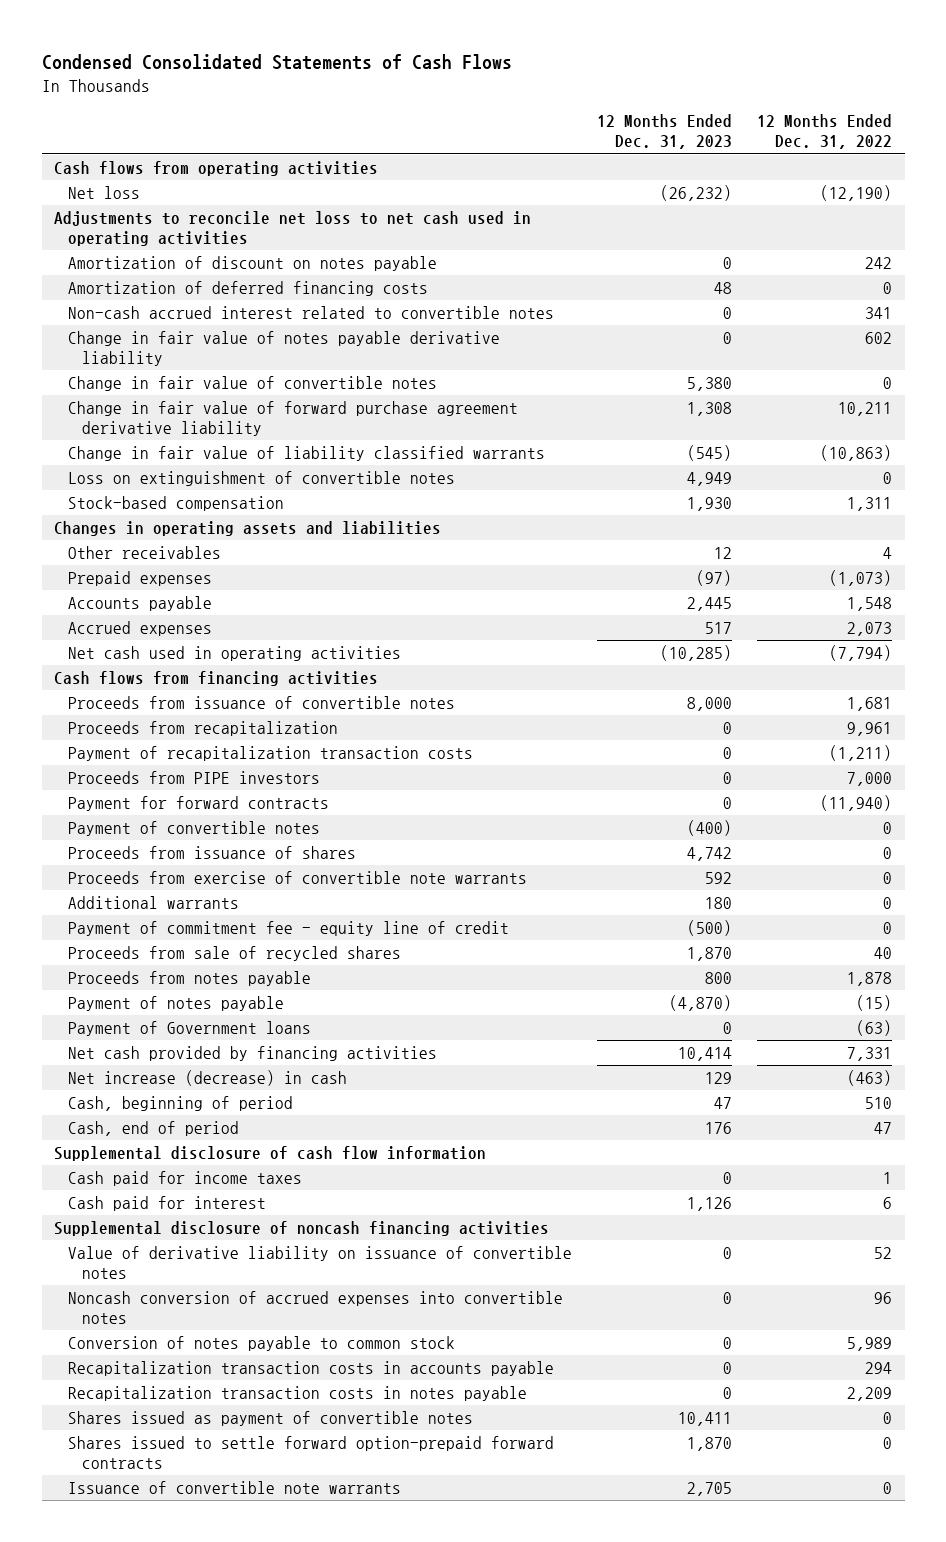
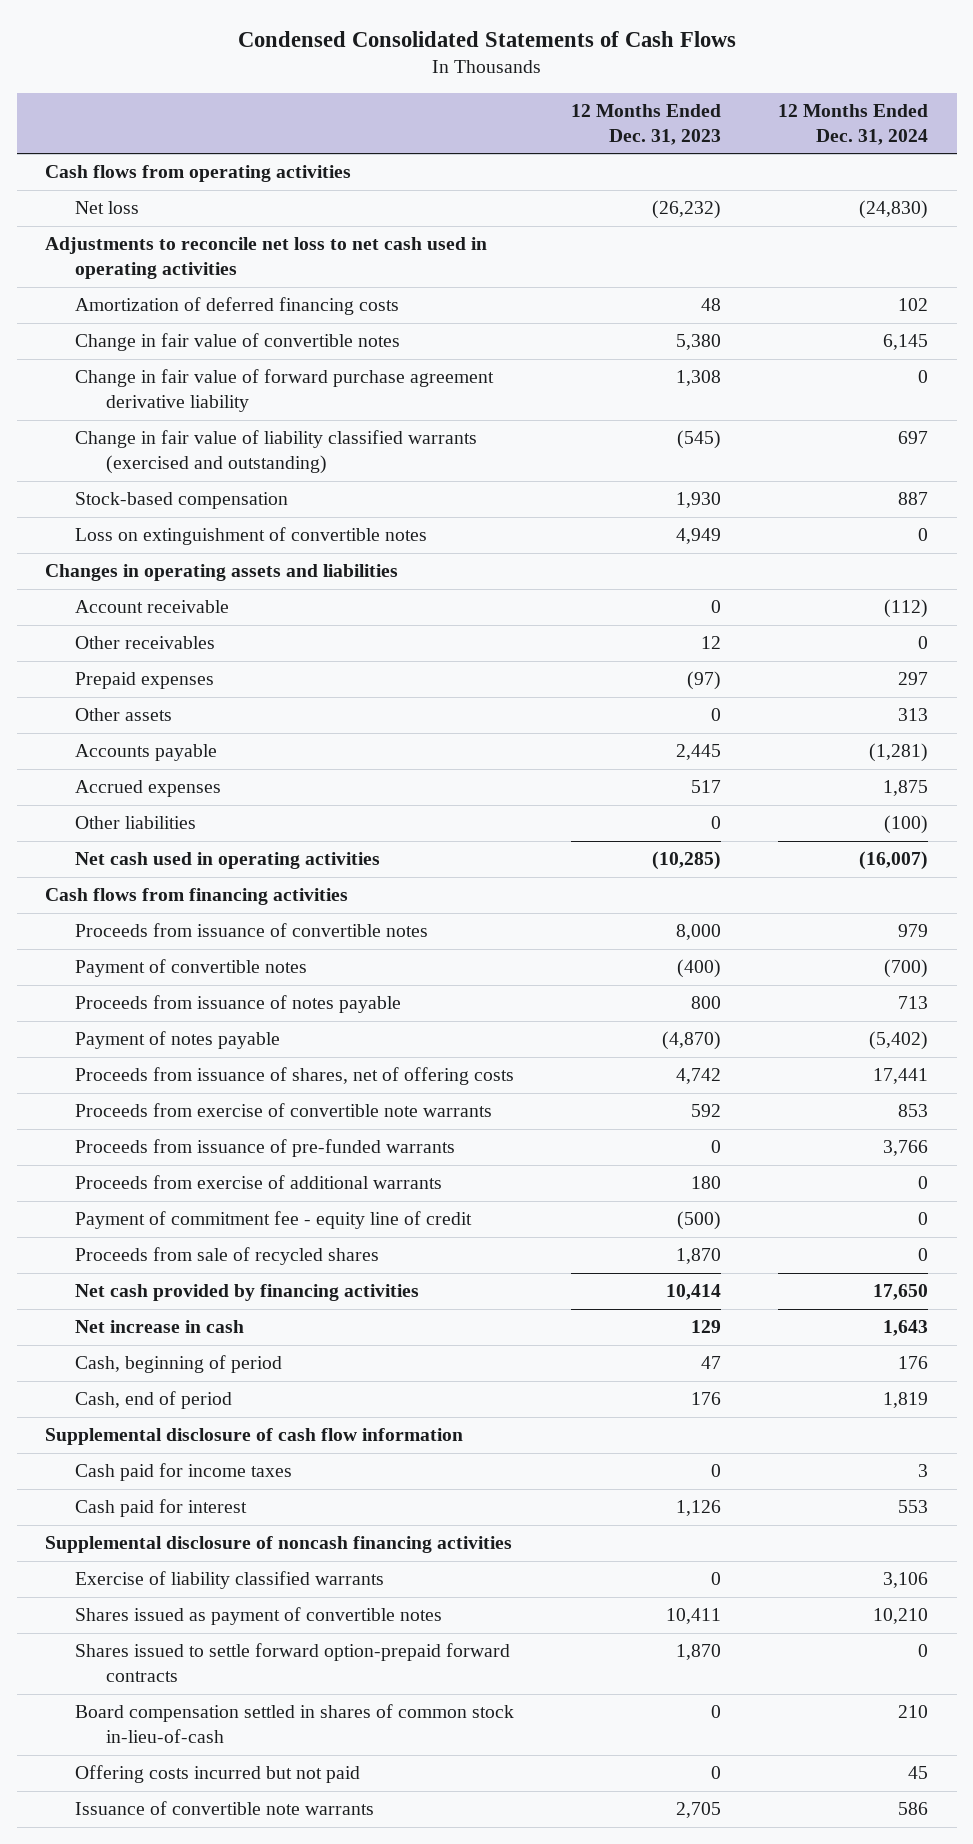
[757,114,893,150] 12 Months Ended Dec. 31, 2022 -> none
none -> [778,103,929,145] 12 Months Ended Dec. 31, 2024
[67,256,437,272] Amortization of discount on notes payable -> none
[67,306,554,320] Non-cash accrued interest related to convertible notes -> none
[67,331,500,367] Change in fair value of notes payable derivative liability -> none
[67,446,545,462] Change in fair value of liability classified warrants -> [75,430,478,475] Change in fair value of liability classified warrants (exercised and outstanding)
[67,471,455,487] Loss on extinguishment of convertible notes -> [75,527,428,546] Loss on extinguishment of convertible notes
none -> [75,600,230,614] Account receivable
none -> [75,708,173,722] Other assets
none -> [75,816,197,830] Other liabilities
[67,721,338,737] Proceeds from recapitalization -> none
[67,746,473,762] Payment of recapitalization transaction costs -> none
[67,771,320,785] Proceeds from PIPE investors -> none
[67,796,329,812] Payment for forward contracts -> none
none -> [75,995,402,1014] Proceeds from issuance of notes payable
[67,996,284,1012] Payment of notes payable -> [75,1031,281,1050] Payment of notes payable
[67,846,356,860] Proceeds from issuance of shares -> [75,1067,515,1086] Proceeds from issuance of shares, net of offering costs
[67,896,239,910] Additional warrants -> none
none -> [75,1139,456,1158] Proceeds from issuance of pre-funded warrants
none -> [75,1175,443,1190] Proceeds from exercise of additional warrants
[67,971,311,987] Proceeds from notes payable -> none
[67,1021,311,1037] Payment of Government loans -> none
[67,1070,347,1087] Net increase (decrease) in cash -> [75,1320,245,1334] Net increase in cash
[67,1246,572,1280] Value of derivative liability on issuance of convertible notes -> none
[67,1291,563,1325] Noncash conversion of accrued expenses into convertible notes -> none
[67,1336,455,1352] Conversion of notes payable to common stock -> none
[67,1361,554,1377] Recapitalization transaction costs in accounts payable -> none
[67,1386,527,1402] Recapitalization transaction costs in notes payable -> none
none -> [75,1571,385,1590] Exercise of liability classified warrants
none -> [75,1704,515,1744] Board compensation settled in shares of common stock in-lieu-of-cash
none -> [75,1765,361,1784] Offering costs incurred but not paid

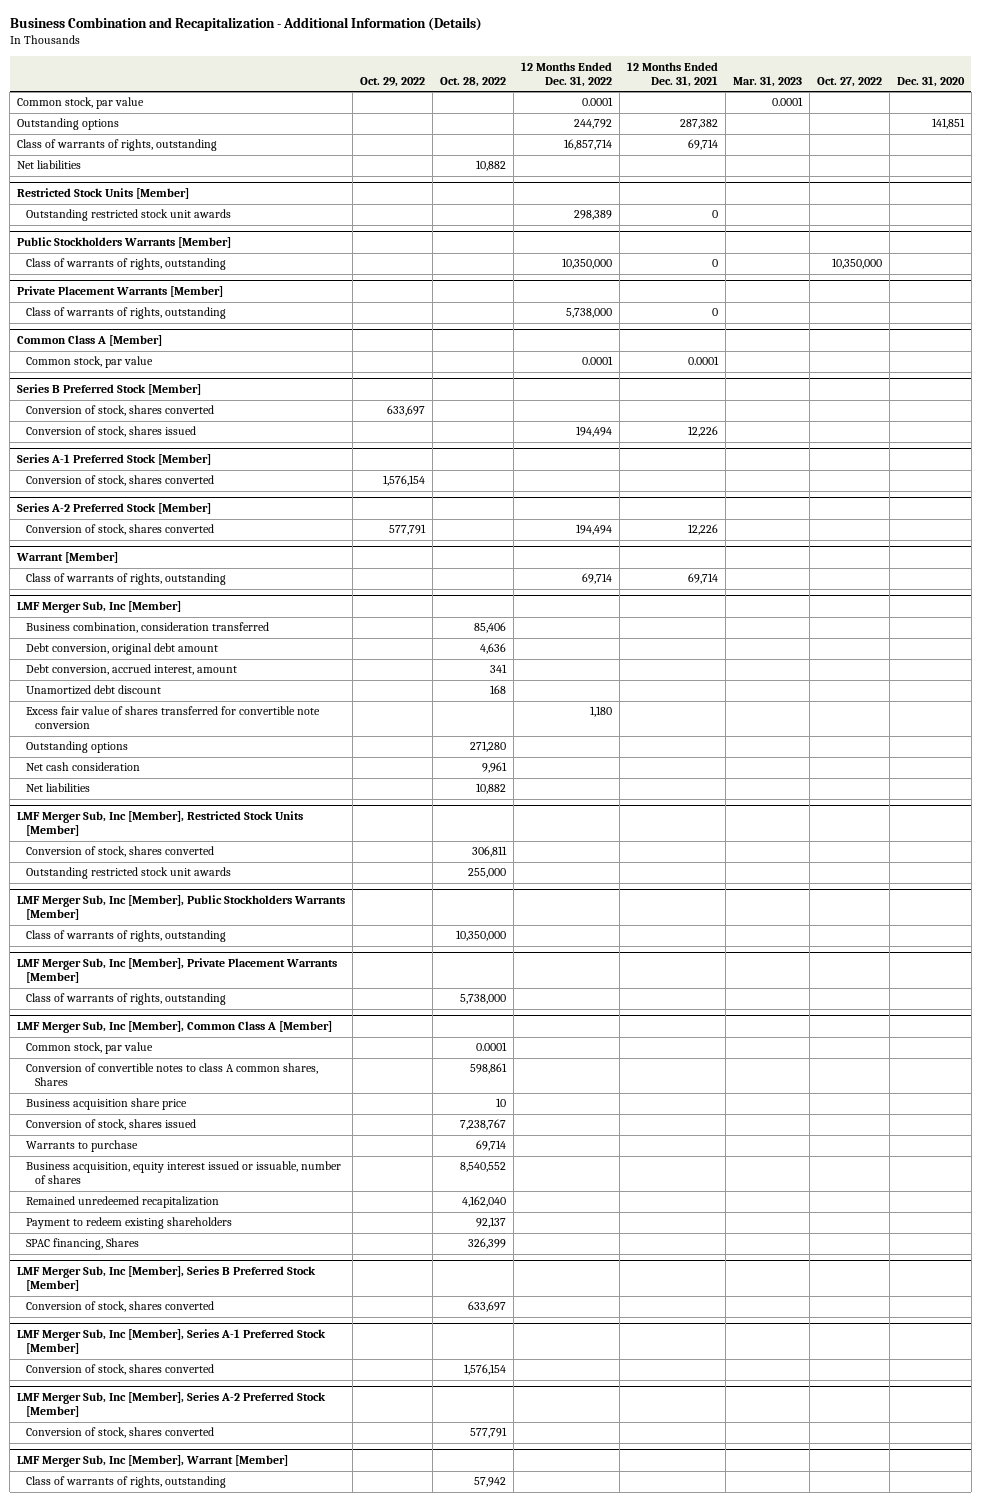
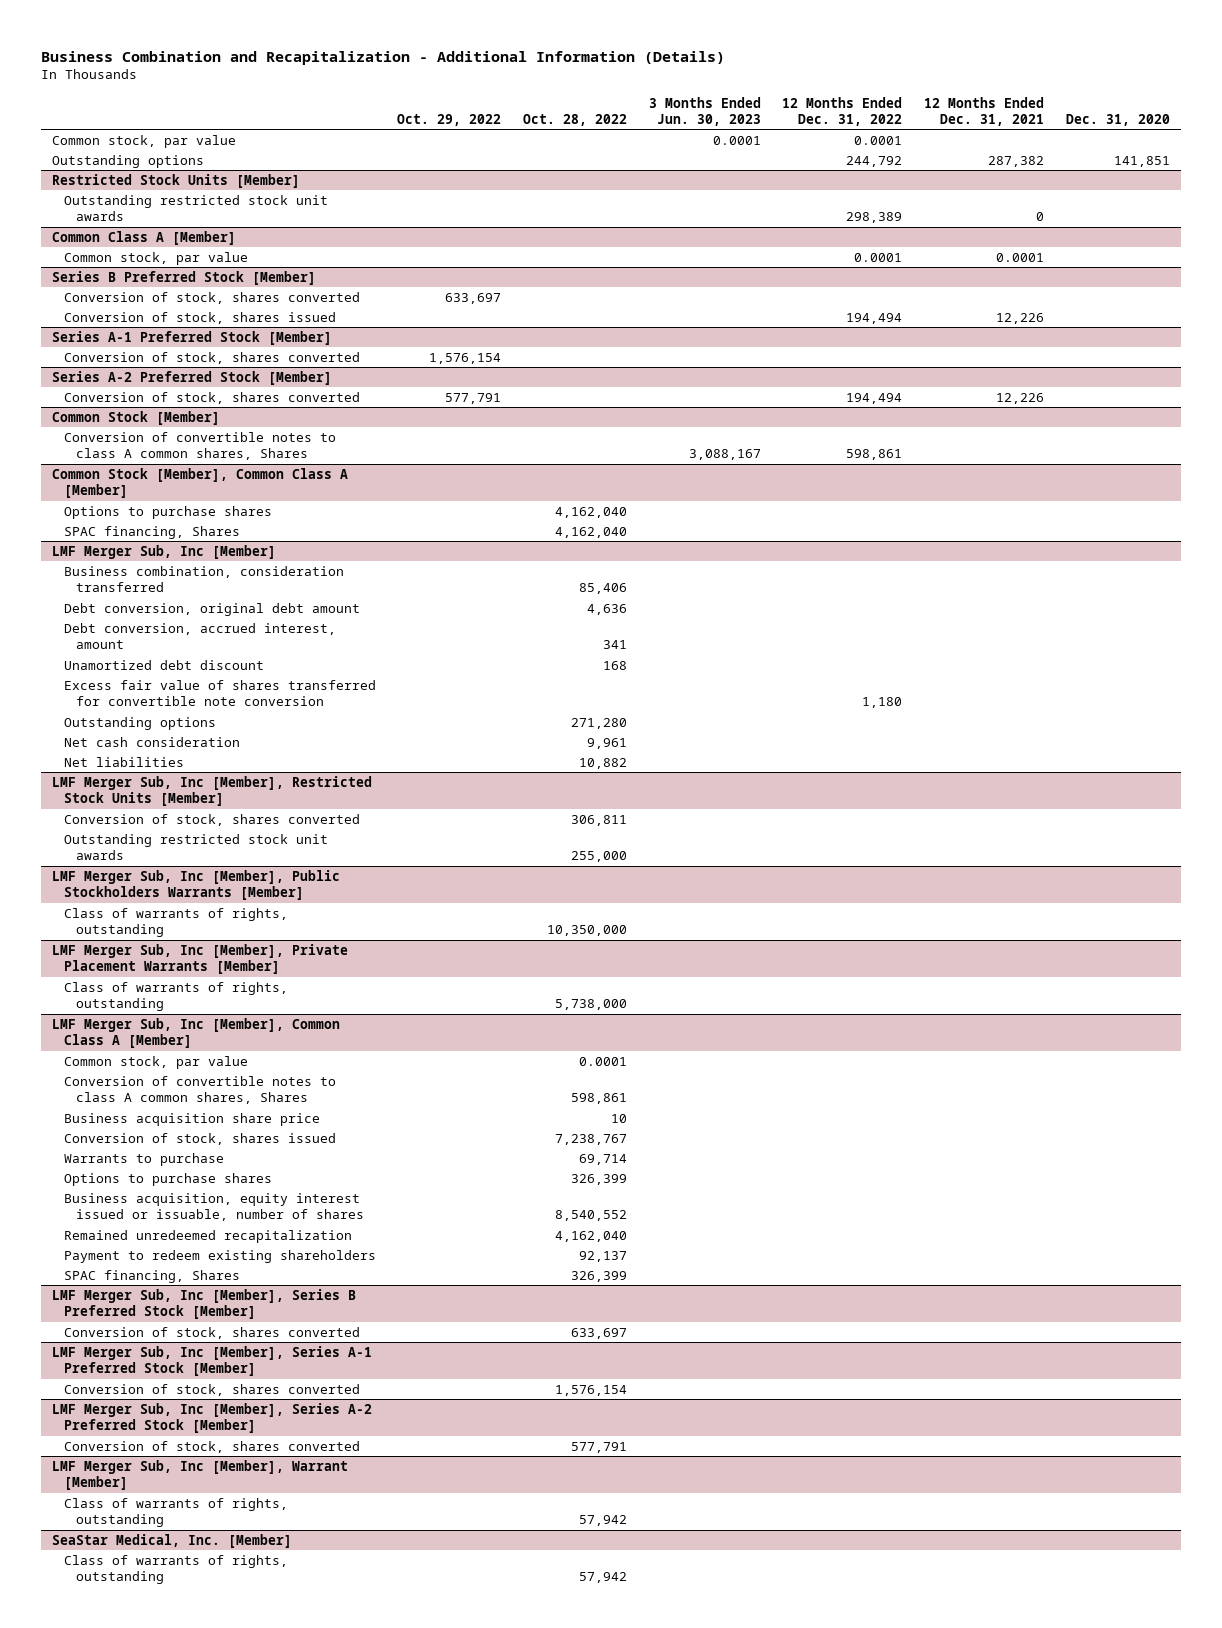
[732,75,802,87] Mar. 31, 2023 -> none
[816,76,882,87] Oct. 27, 2022 -> none
none -> [648,96,761,126] 3 Months Ended Jun. 30, 2023
[17,139,218,152] Class of warrants of rights, outstanding -> none
[17,160,82,170] Net liabilities -> none
[17,237,232,249] Public Stockholders Warrants [Member] -> none
[25,258,226,271] Class of warrants of rights, outstanding -> none
[17,286,224,298] Private Placement Warrants [Member] -> none
[25,307,226,320] Class of warrants of rights, outstanding -> none
[16,552,119,564] Warrant [Member] -> none
[25,573,226,586] Class of warrants of rights, outstanding -> none
none -> [51,410,220,425] Common Stock [Member]
none -> [63,431,336,461] Conversion of convertible notes to class A common shares, Shares
none -> [51,467,348,499] Common Stock [Member], Common Class A [Member]
none -> [63,505,272,519] Options to purchase shares
none -> [63,525,240,539] SPAC financing, Shares
none -> [63,1172,272,1186] Options to purchase shares
none -> [51,1533,292,1548] SeaStar Medical, Inc. [Member]
none -> [63,1554,288,1585] Class of warrants of rights, outstanding

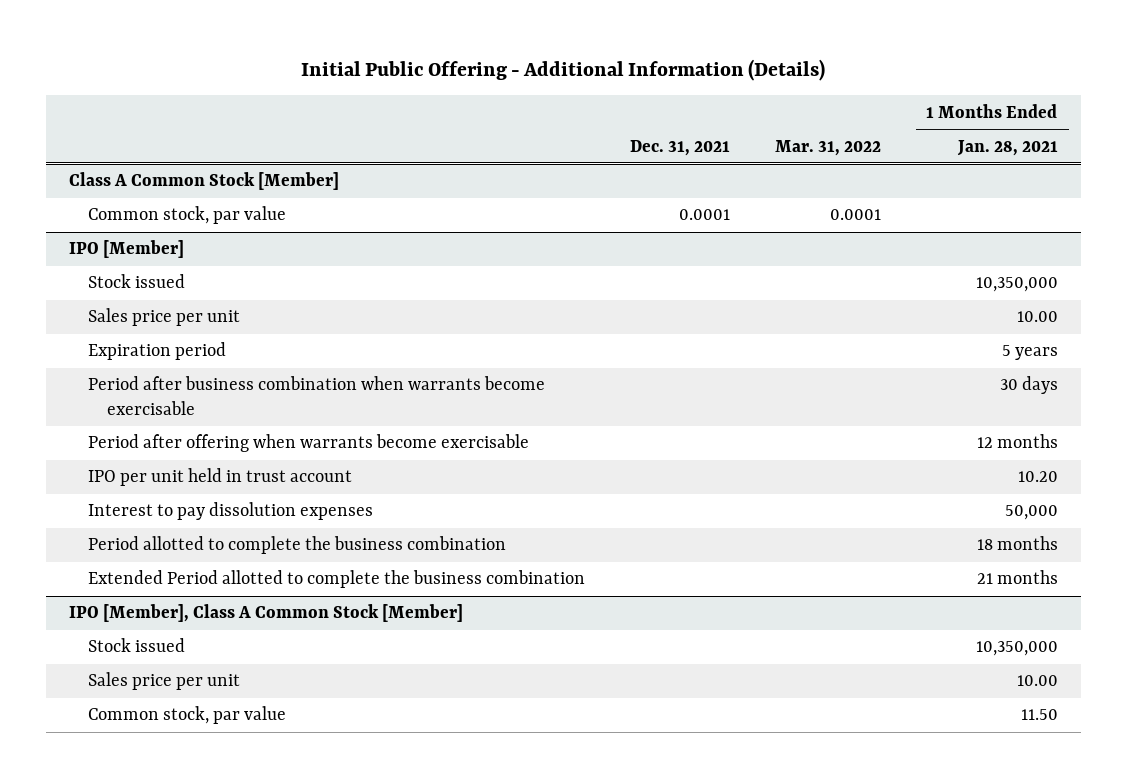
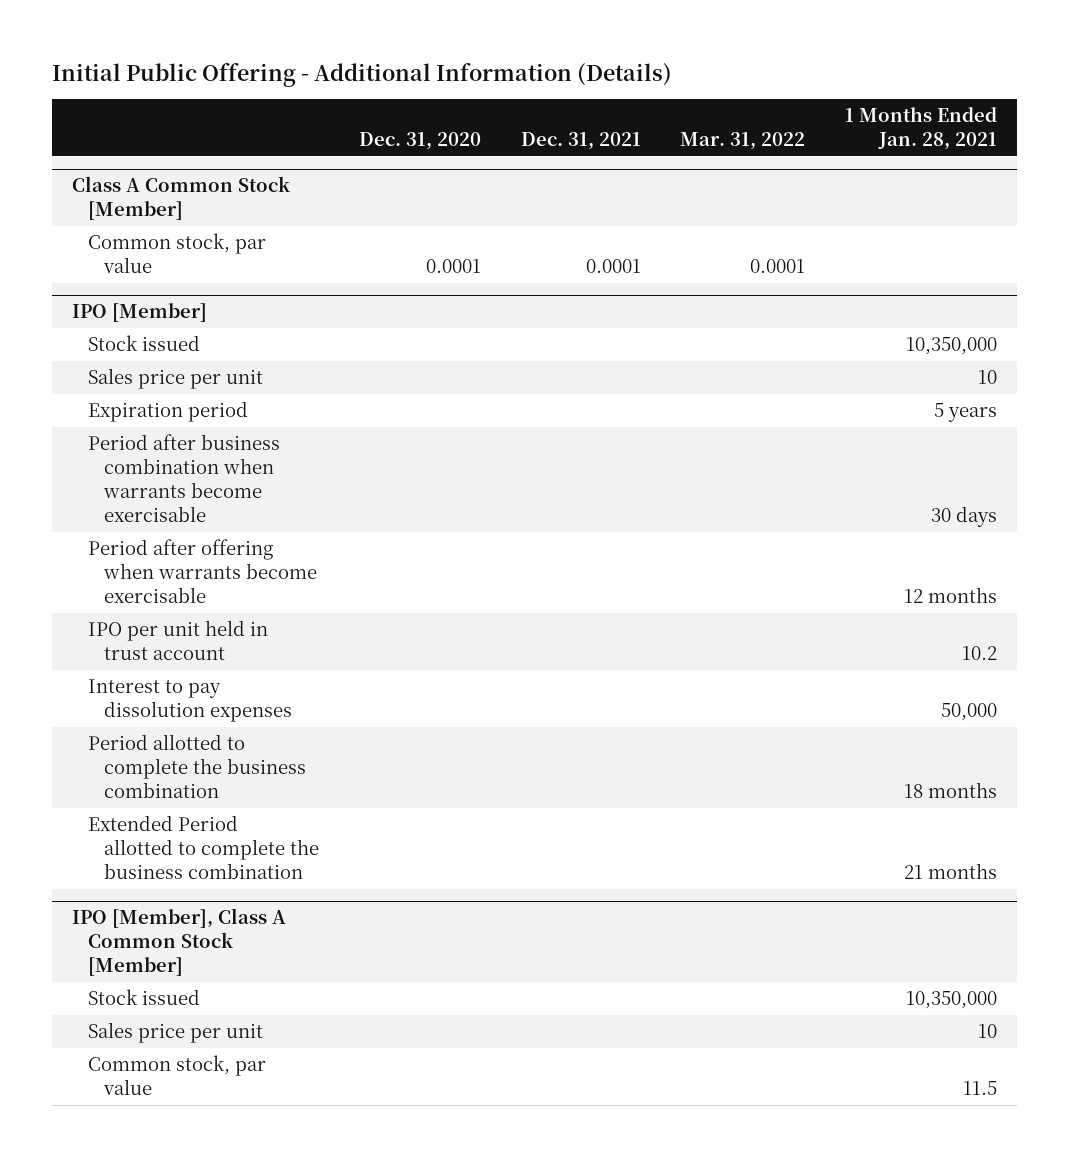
none -> [358,132,481,151] Dec. 31, 2020
[1016,311,1058,323] 10.00 -> [978,370,998,385] 10
[1017,471,1058,483] 10.20 -> [962,646,998,661] 10.2
[1016,675,1058,687] 10.00 -> [978,1024,998,1039] 10
[1020,709,1058,721] 11.50 -> [963,1081,998,1096] 11.5

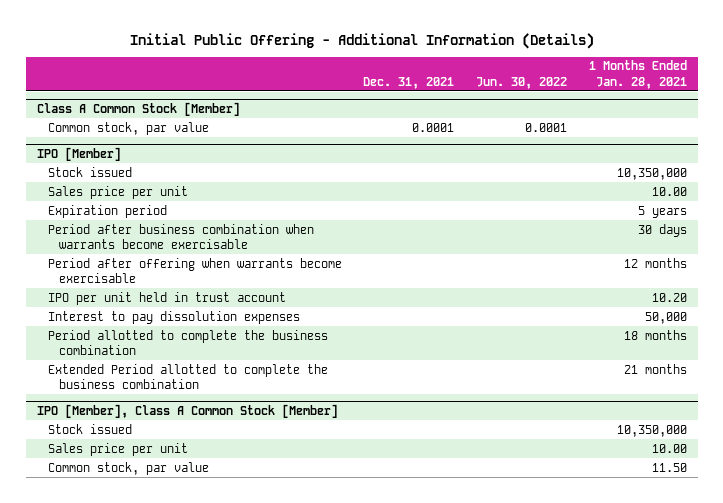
[358,132,481,151] Dec. 31, 2020 -> none
[680,132,806,151] Mar. 31, 2022 -> none
none -> [476,76,568,89] Jun. 30, 2022
[978,370,998,385] 10 -> [651,186,687,196] 10.00
[962,646,998,661] 10.2 -> [651,292,687,302] 10.20
[978,1024,998,1039] 10 -> [651,443,687,453] 10.00
[963,1081,998,1096] 11.5 -> [651,462,687,472] 11.50

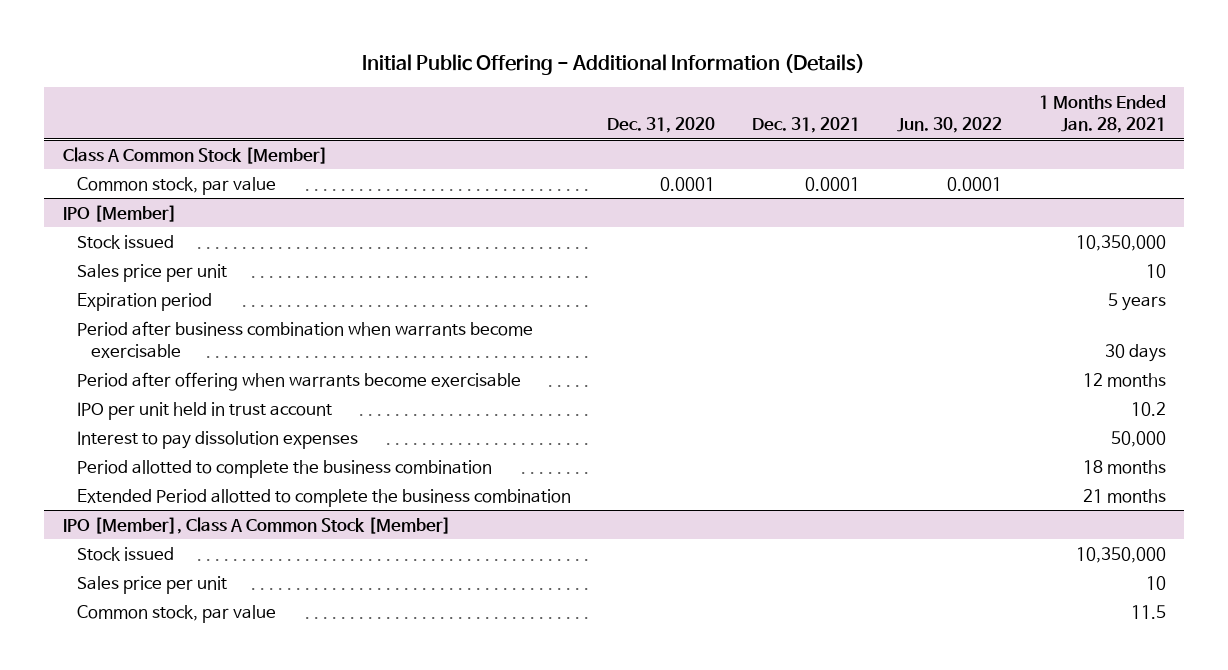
none -> [607,116,716,133] Dec. 31, 2020
[651,186,687,196] 10.00 -> [1145,263,1166,278] 10
[651,292,687,302] 10.20 -> [1130,401,1166,416] 10.2
[651,443,687,453] 10.00 -> [1145,575,1166,590] 10
[651,462,687,472] 11.50 -> [1130,604,1166,619] 11.5

